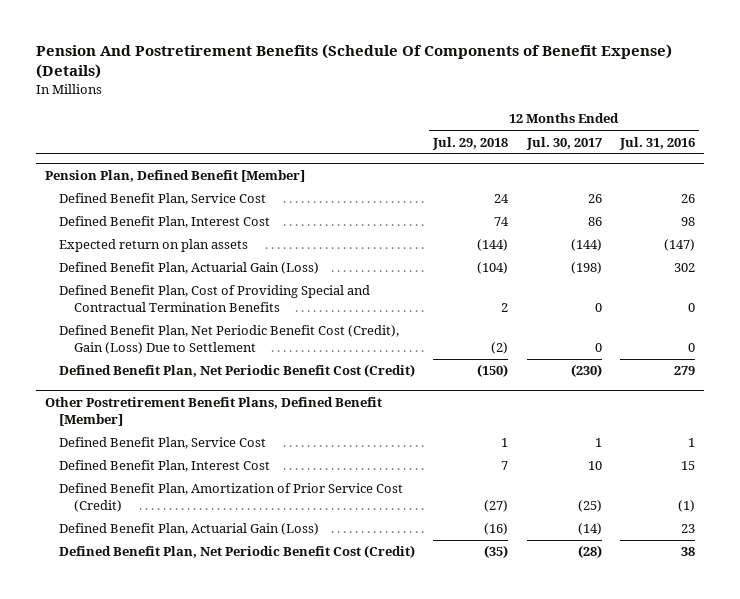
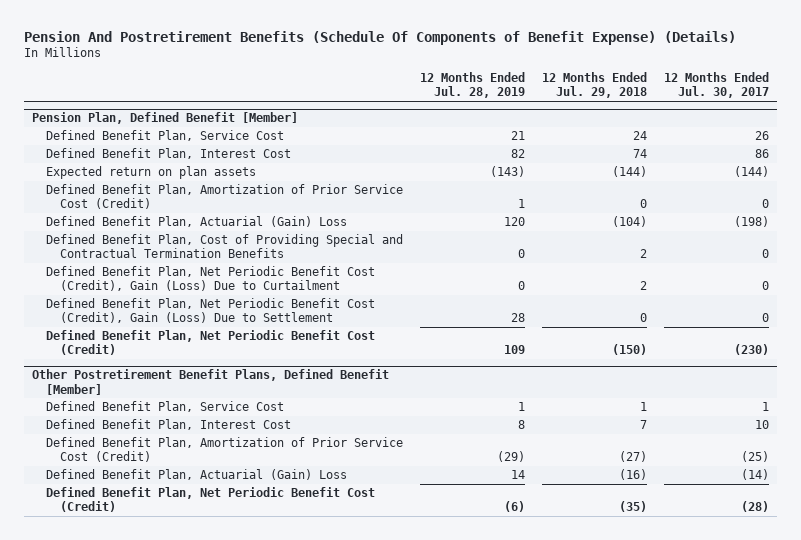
[618,136,695,150] Jul. 31, 2016 -> none
none -> [420,72,526,99] 12 Months Ended Jul. 28, 2019
none -> [46,184,404,210] Defined Benefit Plan, Amortization of Prior Service Cost (Credit)
[59,262,320,275] Defined Benefit Plan, Actuarial Gain (Loss) -> [46,216,348,228] Defined Benefit Plan, Actuarial (Gain) Loss
none -> [46,266,376,292] Defined Benefit Plan, Net Periodic Benefit Cost (Credit), Gain (Loss) Due to Curtailment
[491,342,509,355] (2) -> [639,313,647,323] 0
[59,523,320,536] Defined Benefit Plan, Actuarial Gain (Loss) -> [46,469,348,481] Defined Benefit Plan, Actuarial (Gain) Loss

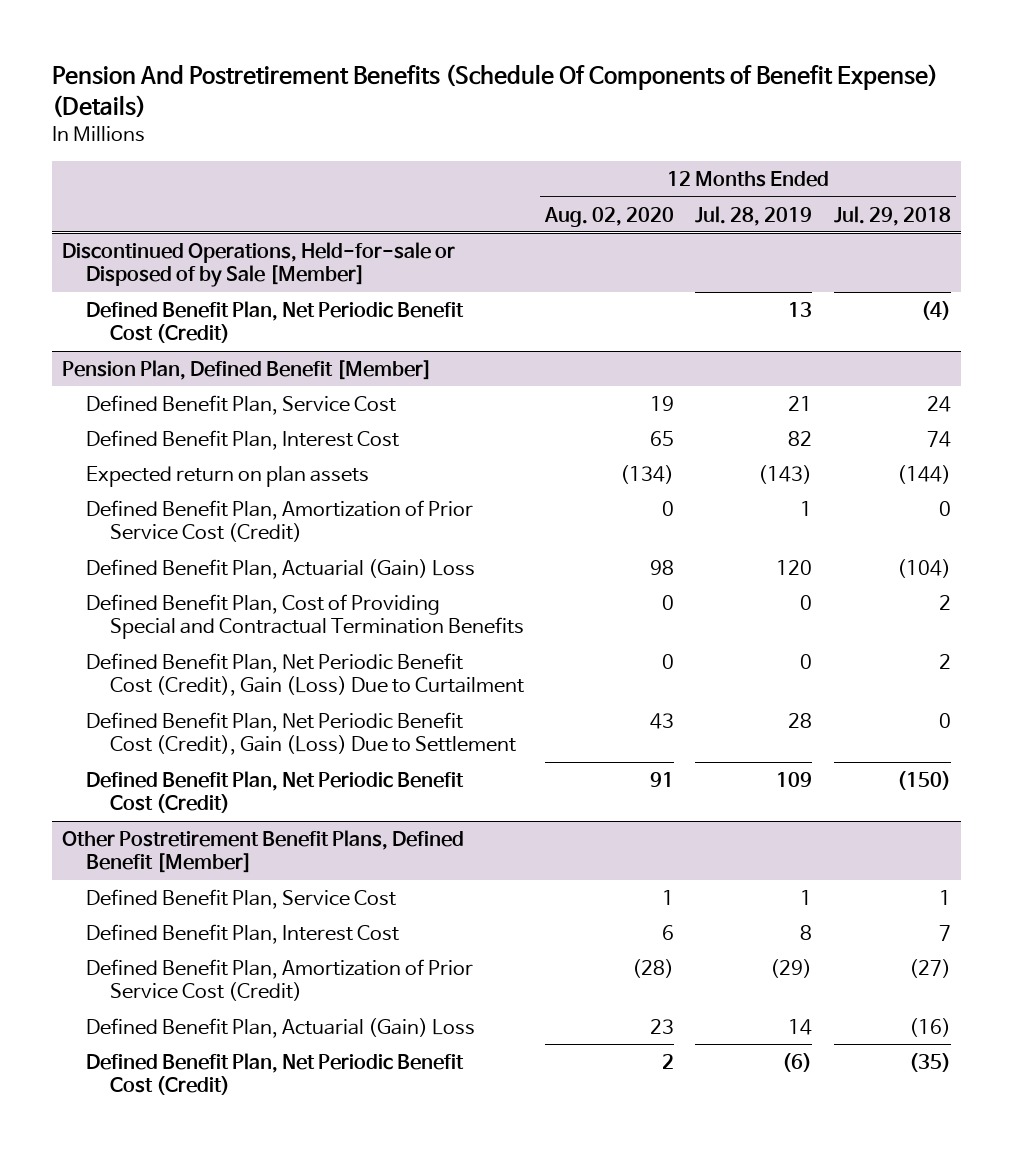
[663,72,769,99] 12 Months Ended Jul. 30, 2017 -> none
none -> [544,206,675,227] Aug. 02, 2020
none -> [62,241,456,288] Discontinued Operations, Held-for-sale or Disposed of by Sale [Member]
none -> [86,300,465,344] Defined Benefit Plan, Net Periodic Benefit Cost (Credit)

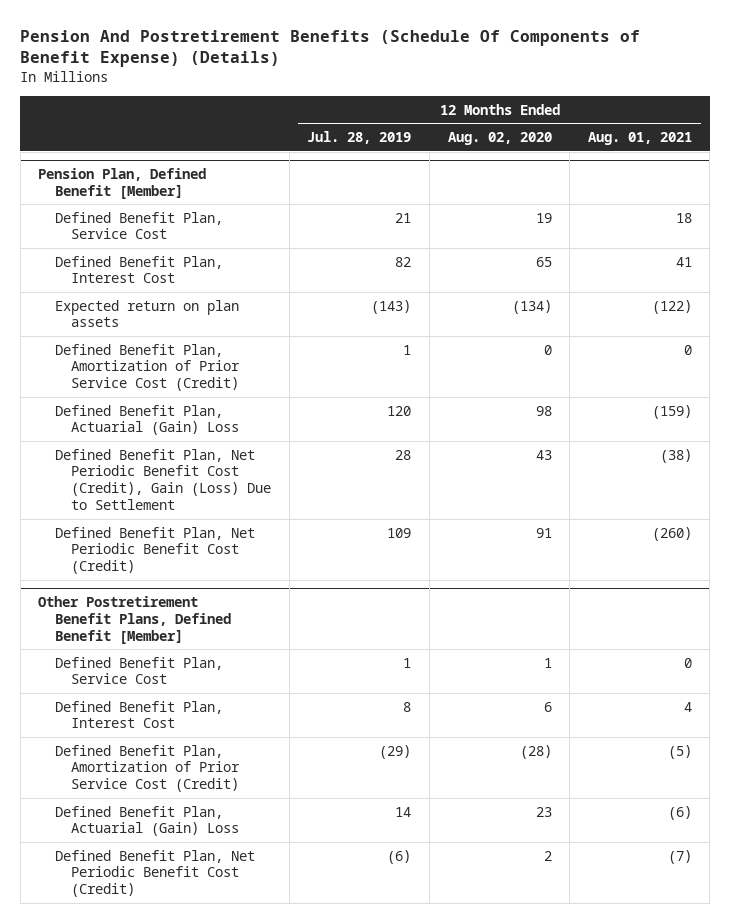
[833,205,951,226] Jul. 29, 2018 -> none
none -> [587,132,692,146] Aug. 01, 2021
[62,241,456,288] Discontinued Operations, Held-for-sale or Disposed of by Sale [Member] -> none
[86,300,465,344] Defined Benefit Plan, Net Periodic Benefit Cost (Credit) -> none
[86,593,524,640] Defined Benefit Plan, Cost of Providing Special and Contractual Termination Benefits -> none
[86,652,524,697] Defined Benefit Plan, Net Periodic Benefit Cost (Credit), Gain (Loss) Due to Curtailment -> none

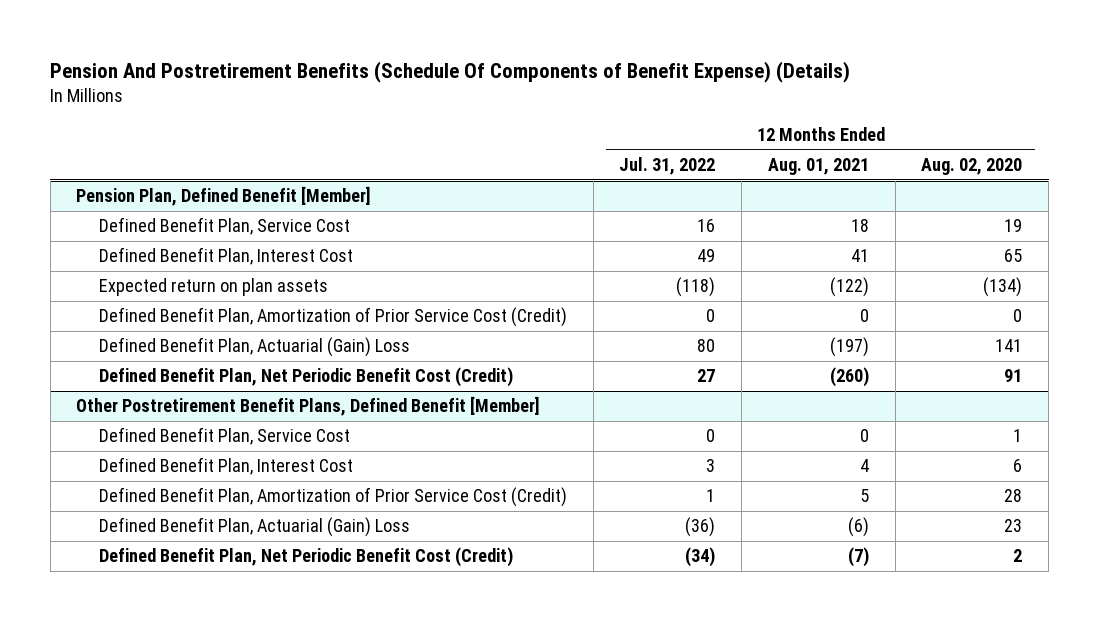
[307,131,412,145] Jul. 28, 2019 -> none
none -> [619,157,716,176] Jul. 31, 2022
[54,448,272,510] Defined Benefit Plan, Net Periodic Benefit Cost (Credit), Gain (Loss) Due to Settlement -> none
[535,405,552,416] 98 -> [995,339,1023,353] 141
[651,404,692,419] (159) -> [829,337,869,358] (197)
[519,744,552,759] (28) -> [1004,489,1023,503] 28
[667,744,692,759] (5) -> [859,489,869,503] 5

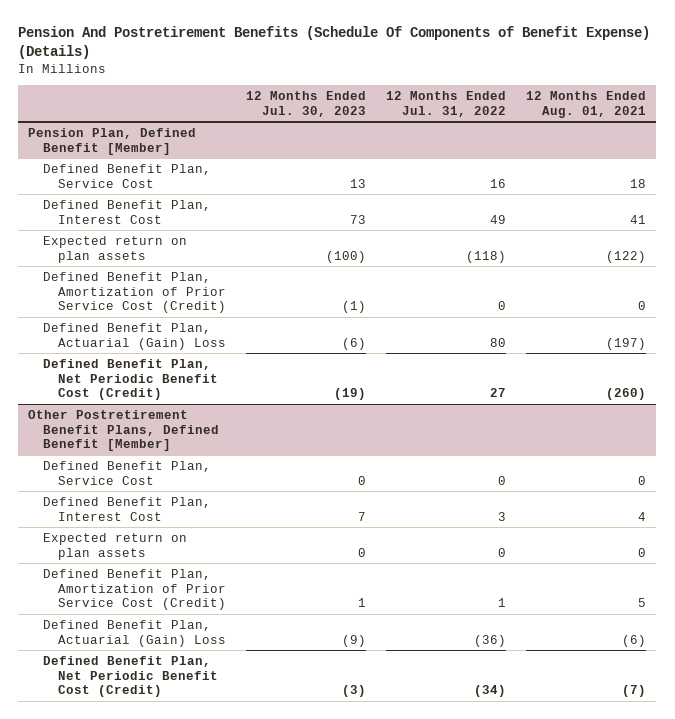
[921,158,1023,176] Aug. 02, 2020 -> none
none -> [246,91,367,117] 12 Months Ended Jul. 30, 2023
none -> [43,532,188,560] Expected return on plan assets

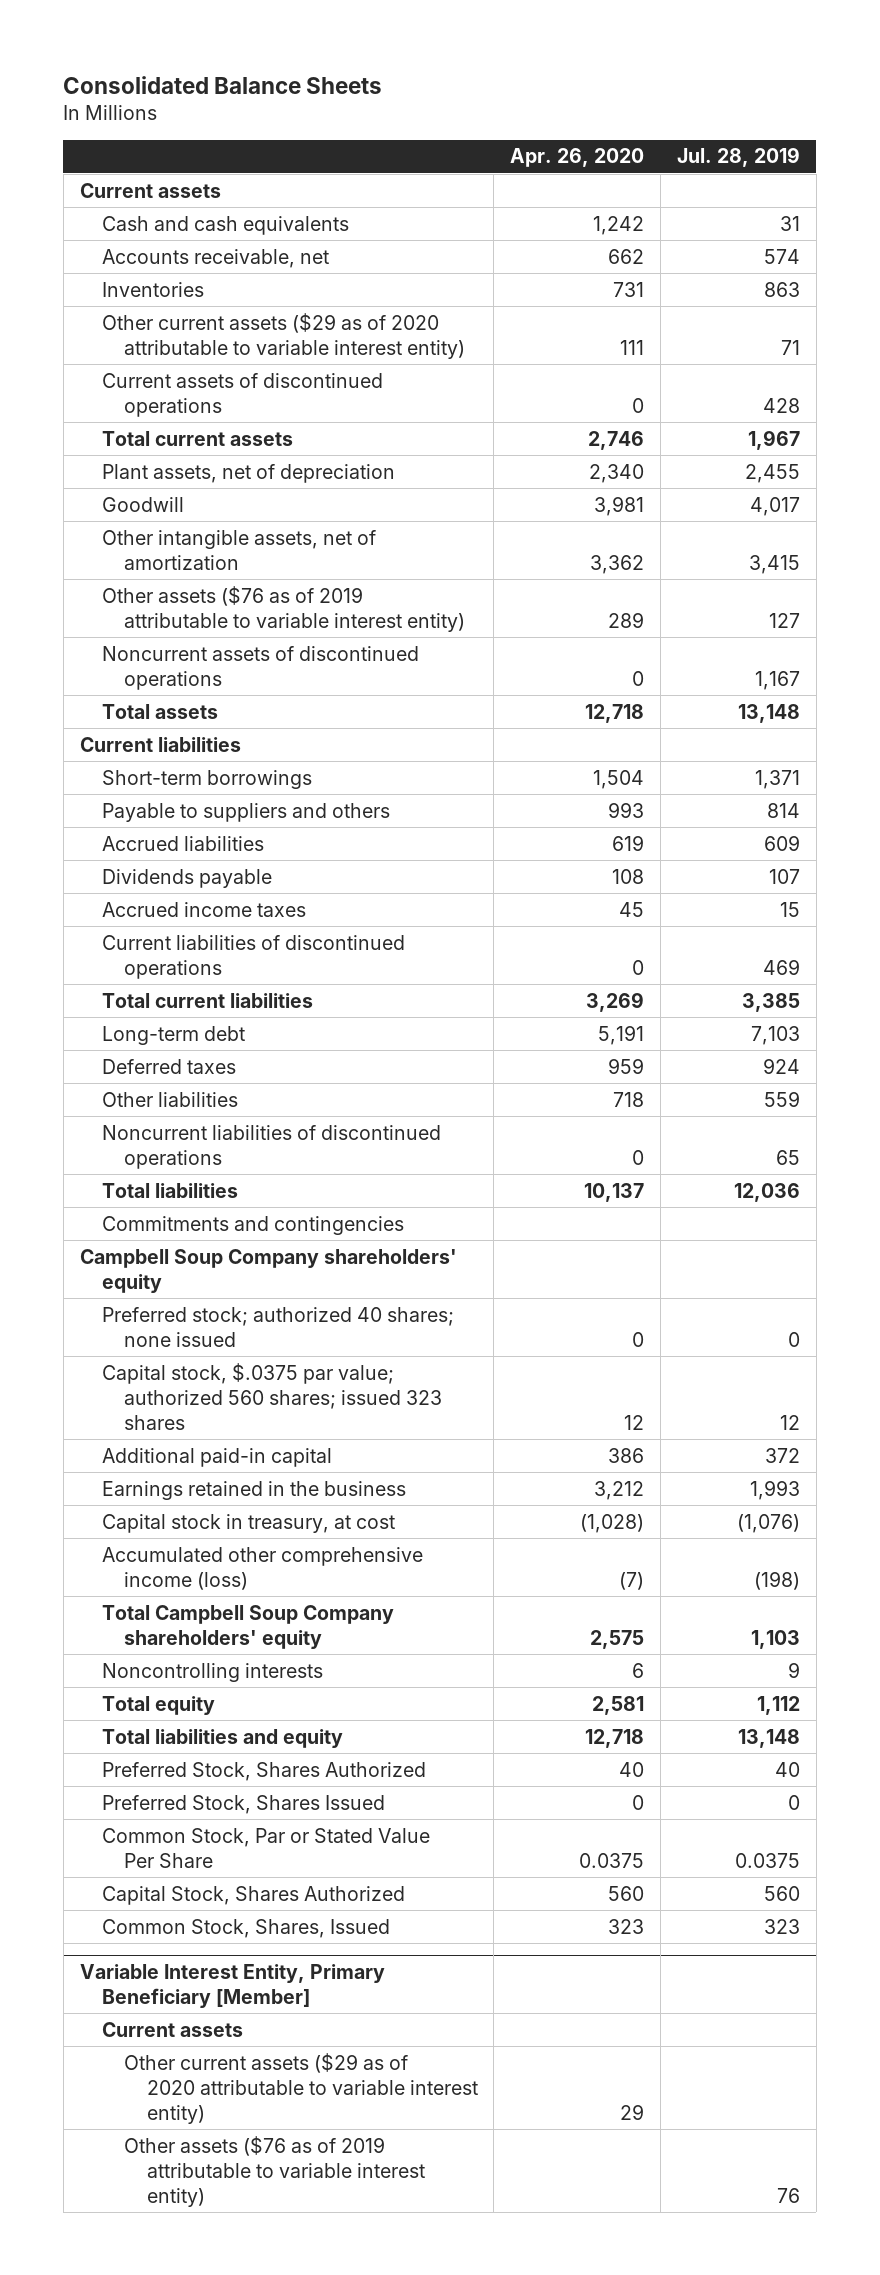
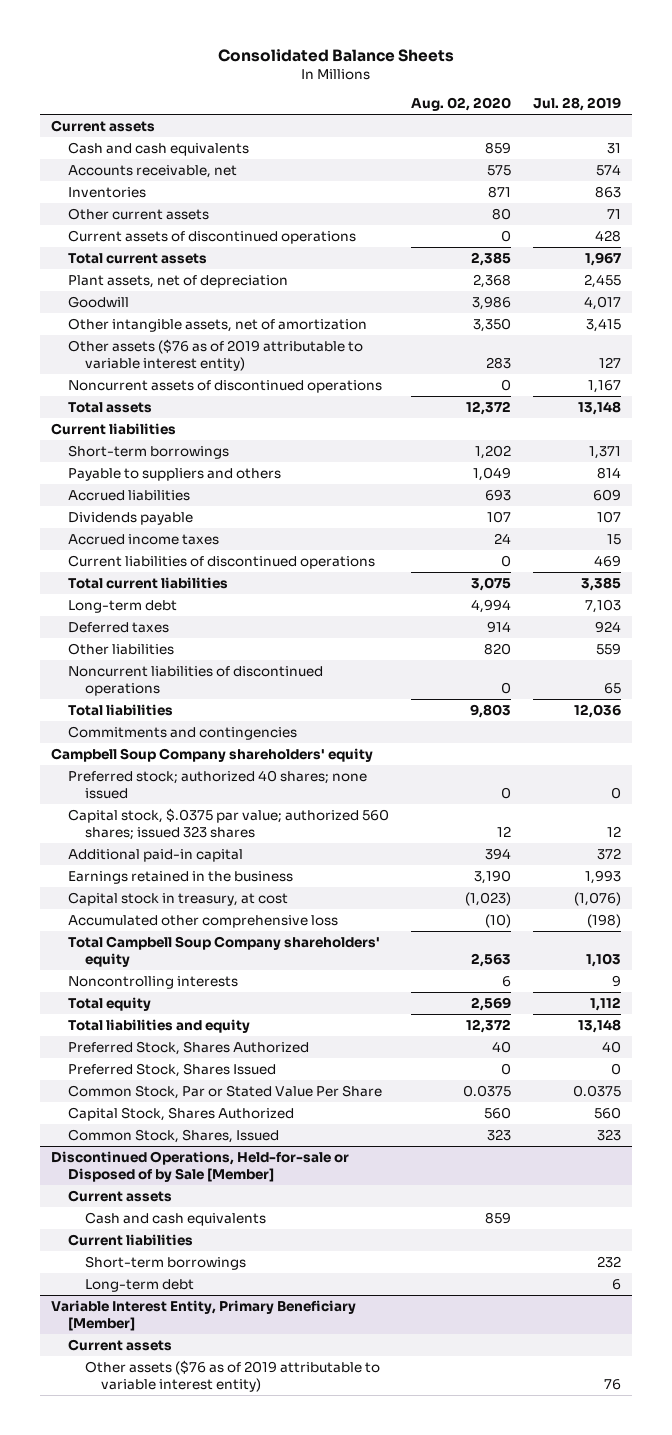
[510,148,645,168] Apr. 26, 2020 -> none
none -> [410,97,511,112] Aug. 02, 2020
[102,312,466,359] Other current assets ($29 as of 2020 attributable to variable interest entity) -> [67,207,209,220] Other current assets
[102,1546,424,1590] Accumulated other comprehensive income (loss) -> [67,914,338,928] Accumulated other comprehensive loss
none -> [50,1150,349,1182] Discontinued Operations, Held-for-sale or Disposed of by Sale [Member]
none -> [67,1189,172,1202] Current assets
none -> [84,1211,266,1226] Cash and cash equivalents
none -> [67,1233,193,1246] Current liabilities
none -> [84,1255,246,1270] Short-term borrowings
none -> [84,1278,194,1292] Long-term debt
[124,2052,478,2124] Other current assets ($29 as of 2020 attributable to variable interest entity) -> none

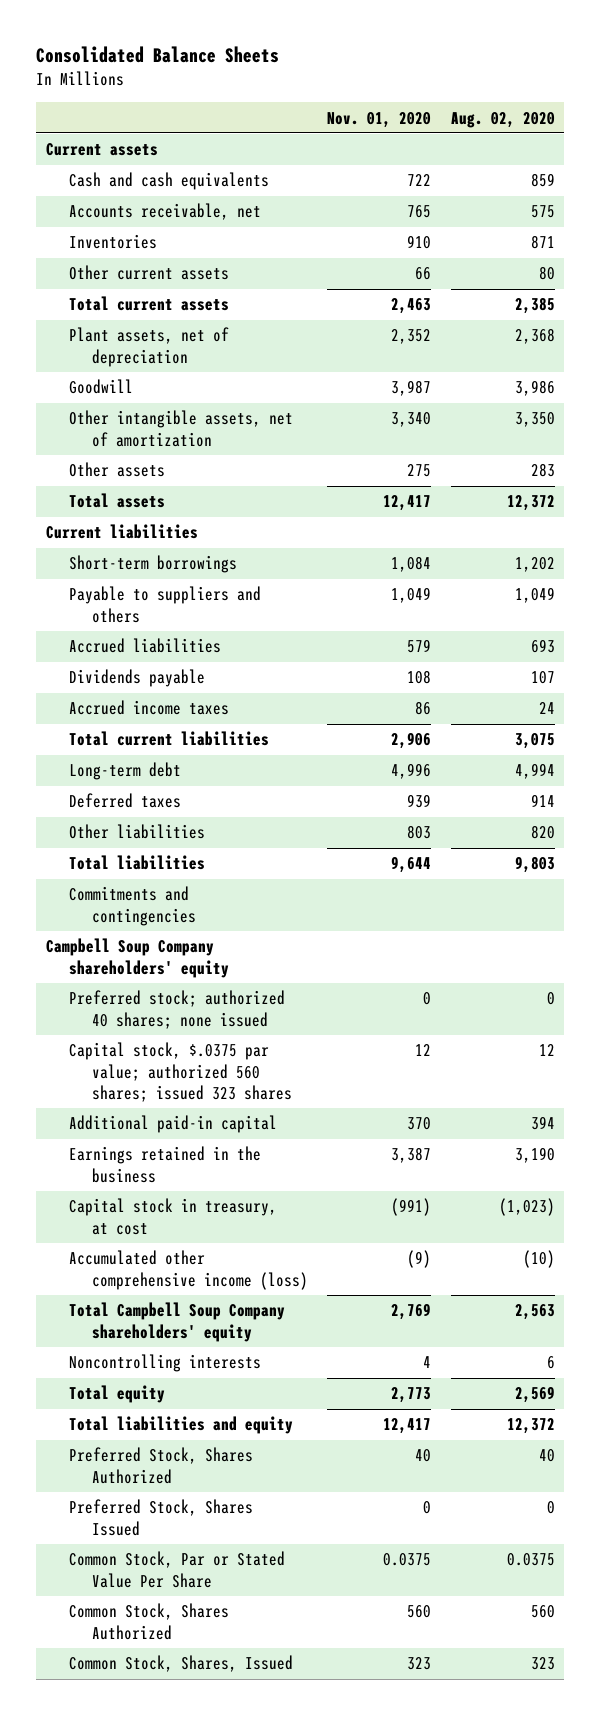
[532,97,621,112] Jul. 28, 2019 -> none
none -> [327,111,432,128] Nov. 01, 2020
[67,229,356,244] Current assets of discontinued operations -> none
[67,379,382,393] Noncurrent assets of discontinued operations -> none
[67,338,363,371] Other assets ($76 as of 2019 attributable to variable interest entity) -> [68,462,165,478] Other assets
[67,554,375,569] Current liabilities of discontinued operations -> none
[67,665,323,696] Noncurrent liabilities of discontinued operations -> none
[67,914,338,928] Accumulated other comprehensive loss -> [68,1250,308,1290] Accumulated other comprehensive income (loss)
[67,1106,294,1121] Capital Stock, Shares Authorized -> [68,1603,229,1640] Common Stock, Shares Authorized
[50,1150,349,1182] Discontinued Operations, Held-for-sale or Disposed of by Sale [Member] -> none
[67,1189,172,1202] Current assets -> none
[84,1211,266,1226] Cash and cash equivalents -> none
[67,1233,193,1246] Current liabilities -> none
[84,1255,246,1270] Short-term borrowings -> none
[84,1278,194,1292] Long-term debt -> none
[50,1299,356,1331] Variable Interest Entity, Primary Beneficiary [Member] -> none
[67,1338,172,1351] Current assets -> none
[84,1359,380,1392] Other assets ($76 as of 2019 attributable to variable interest entity) -> none

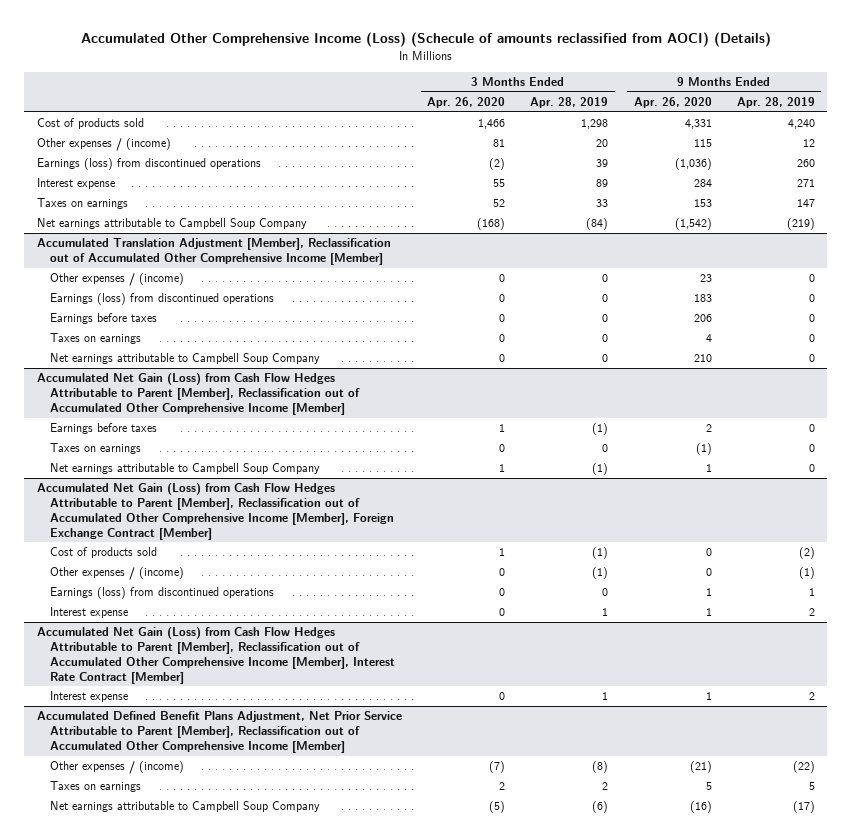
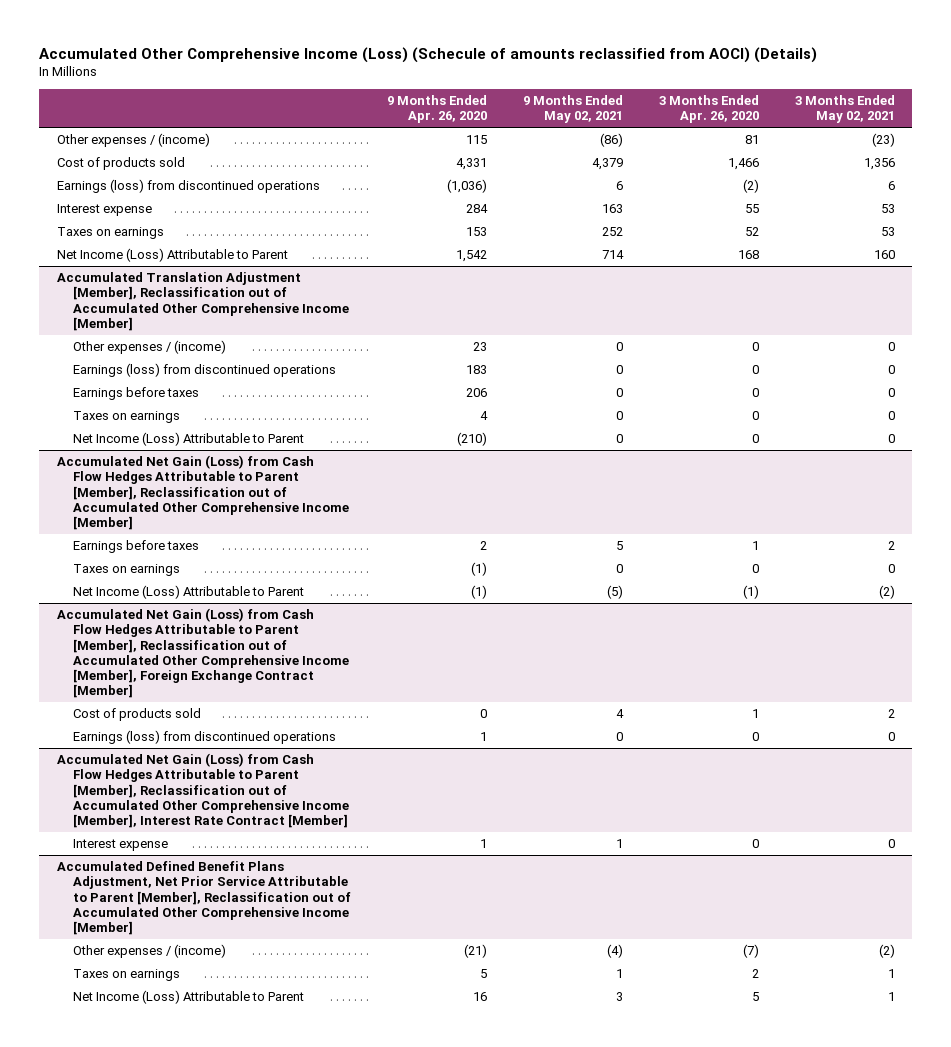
[530,96,609,108] Apr. 28, 2019 -> none
[736,96,815,108] Apr. 28, 2019 -> none
none -> [522,95,623,124] 9 Months Ended May 02, 2021
none -> [794,95,895,124] 3 Months Ended May 02, 2021
[36,118,144,130] Cost of products sold -> [56,157,185,171] Cost of products sold
[36,218,307,230] Net earnings attributable to Campbell Soup Company -> [56,248,288,263] Net Income (Loss) Attributable to Parent
[477,218,506,231] (168) -> [737,250,759,260] 168
[674,218,712,231] (1,542) -> [455,250,487,263] 1,542
[50,353,321,365] Net earnings attributable to Campbell Soup Company -> [72,432,304,447] Net Income (Loss) Attributable to Parent
[693,354,712,363] 210 -> [456,432,487,447] (210)
[50,463,321,475] Net earnings attributable to Campbell Soup Company -> [72,585,304,600] Net Income (Loss) Attributable to Parent
[499,464,506,473] 1 -> [742,585,759,600] (1)
[705,464,712,473] 1 -> [470,585,487,600] (1)
[50,567,185,581] Other expenses / (income) -> none
[50,607,129,619] Interest expense -> none
[50,801,321,813] Net earnings attributable to Campbell Soup Company -> [72,990,304,1005] Net Income (Loss) Attributable to Parent
[489,801,506,814] (5) -> [751,992,759,1002] 5
[689,801,712,814] (16) -> [472,992,487,1002] 16

